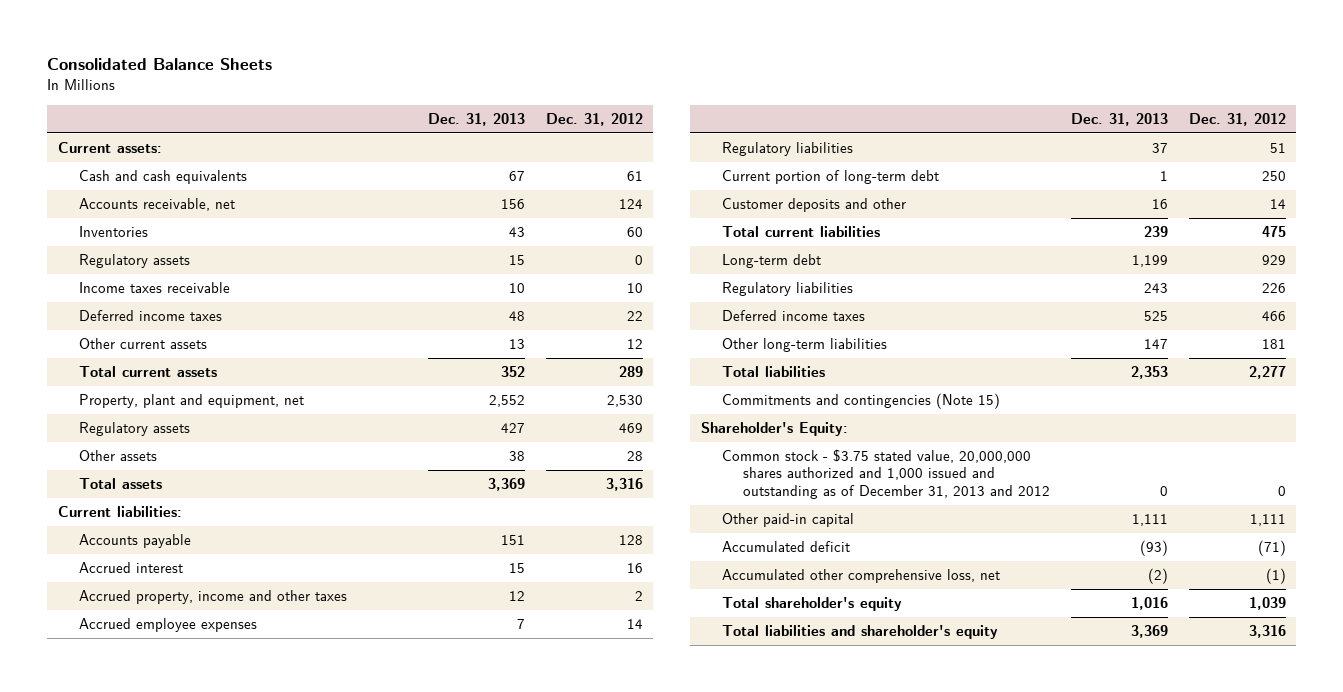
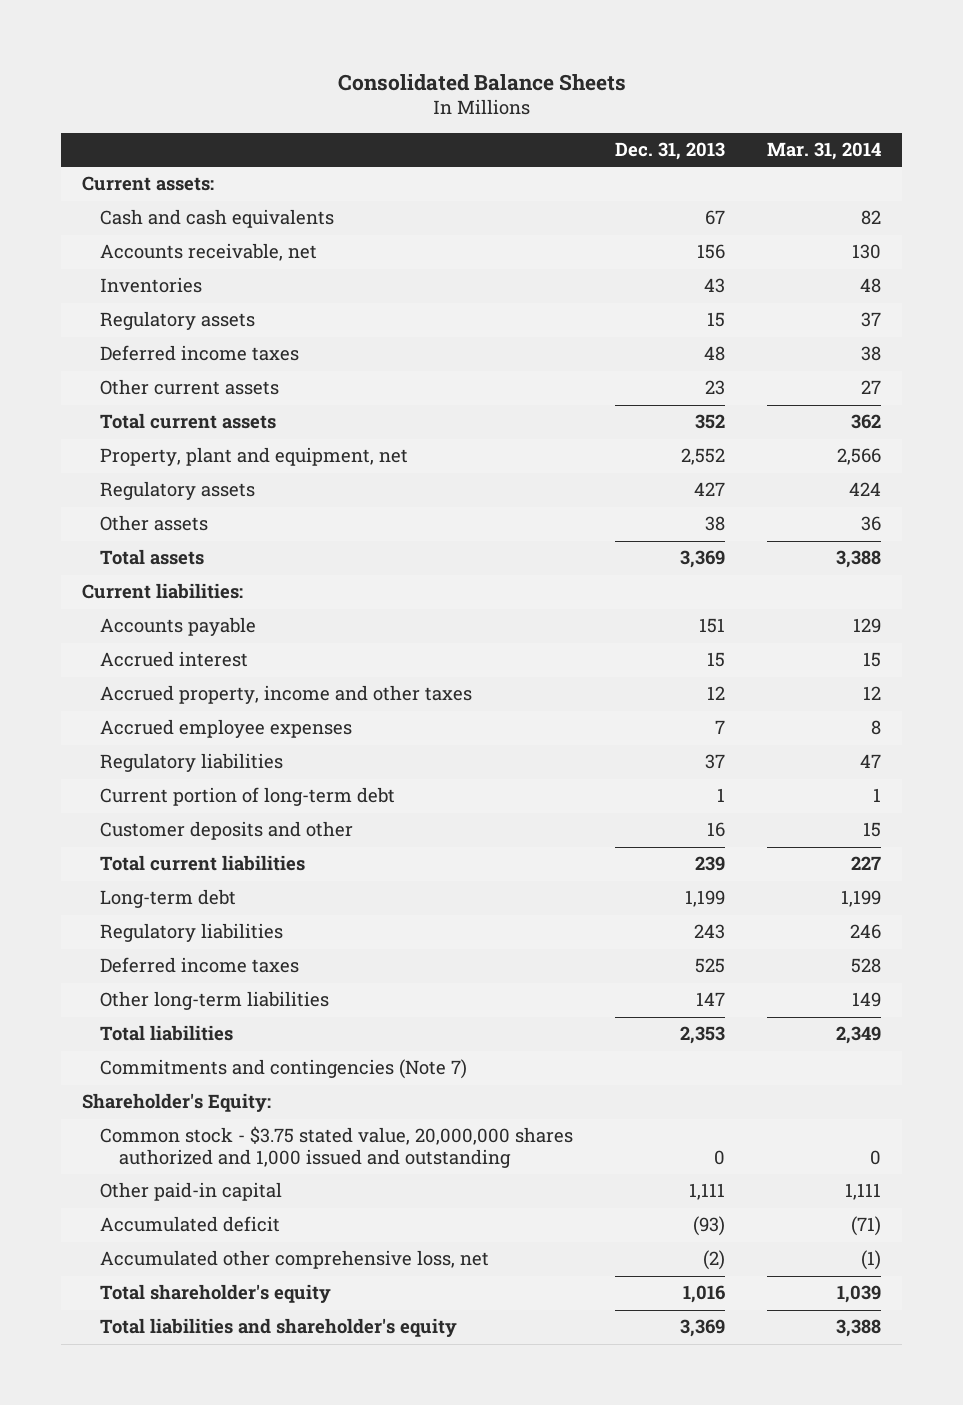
[545,113,643,127] Dec. 31, 2012 -> none
none -> [767,142,882,161] Mar. 31, 2014
[78,282,230,294] Income taxes receivable -> none
[508,339,525,350] 13 -> [705,380,726,396] 23
[721,393,1000,410] Commitments and contingencies (Note 15) -> [100,1059,468,1080] Commitments and contingencies (Note 7)
[721,449,1050,499] Common stock - $3.75 stated value, 20,000,000 shares authorized and 1,000 issued and outstanding as of December 31, 2013 and 2012 -> [100,1126,574,1169] Common stock - $3.75 stated value, 20,000,000 shares authorized and 1,000 issued and outstanding

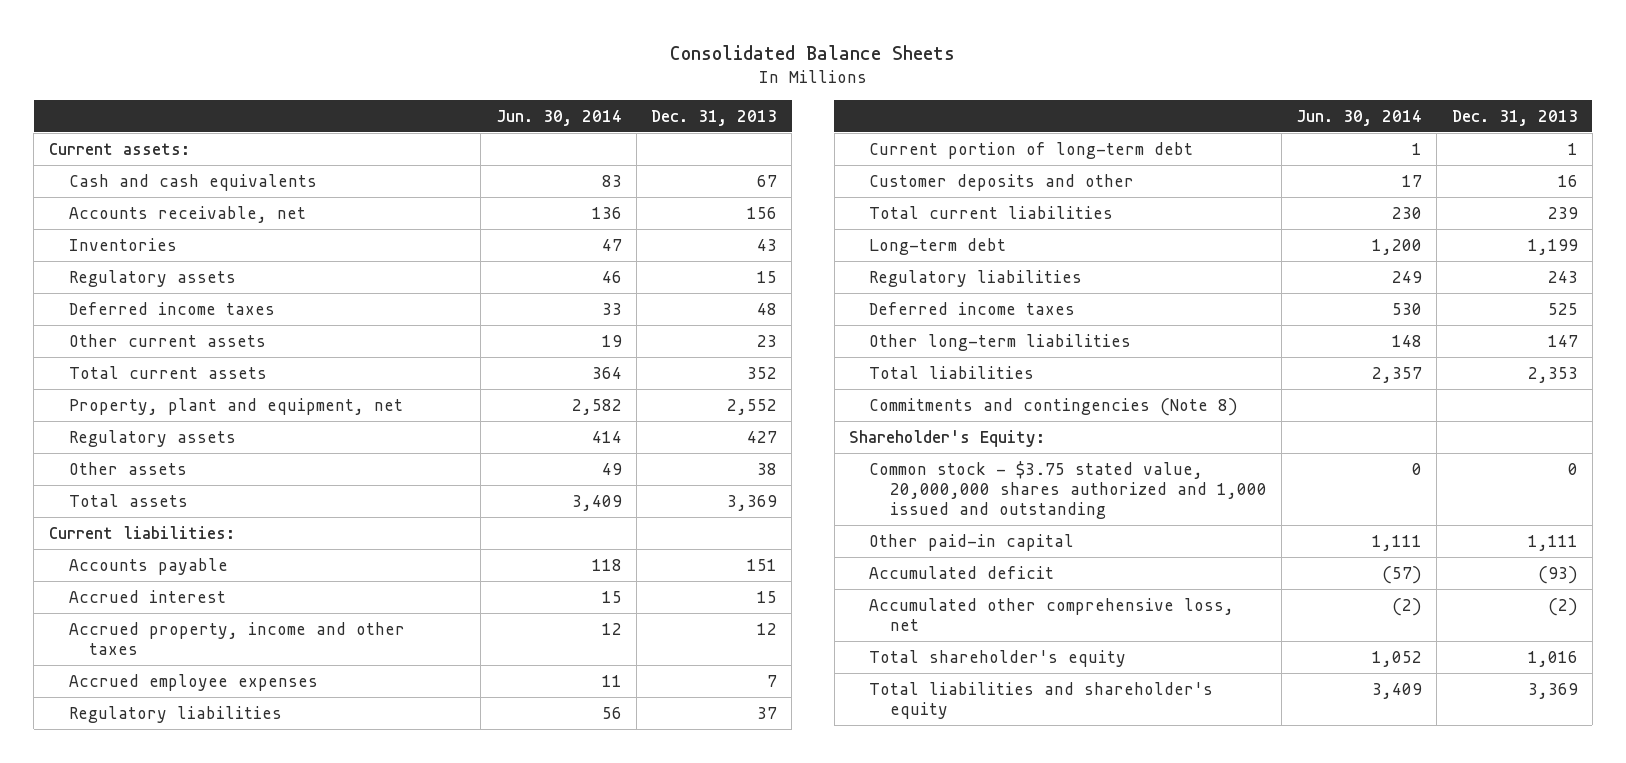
[767,142,882,161] Mar. 31, 2014 -> none
none -> [495,109,622,126] Jun. 30, 2014
[100,1059,468,1080] Commitments and contingencies (Note 7) -> [869,397,1239,416] Commitments and contingencies (Note 8)

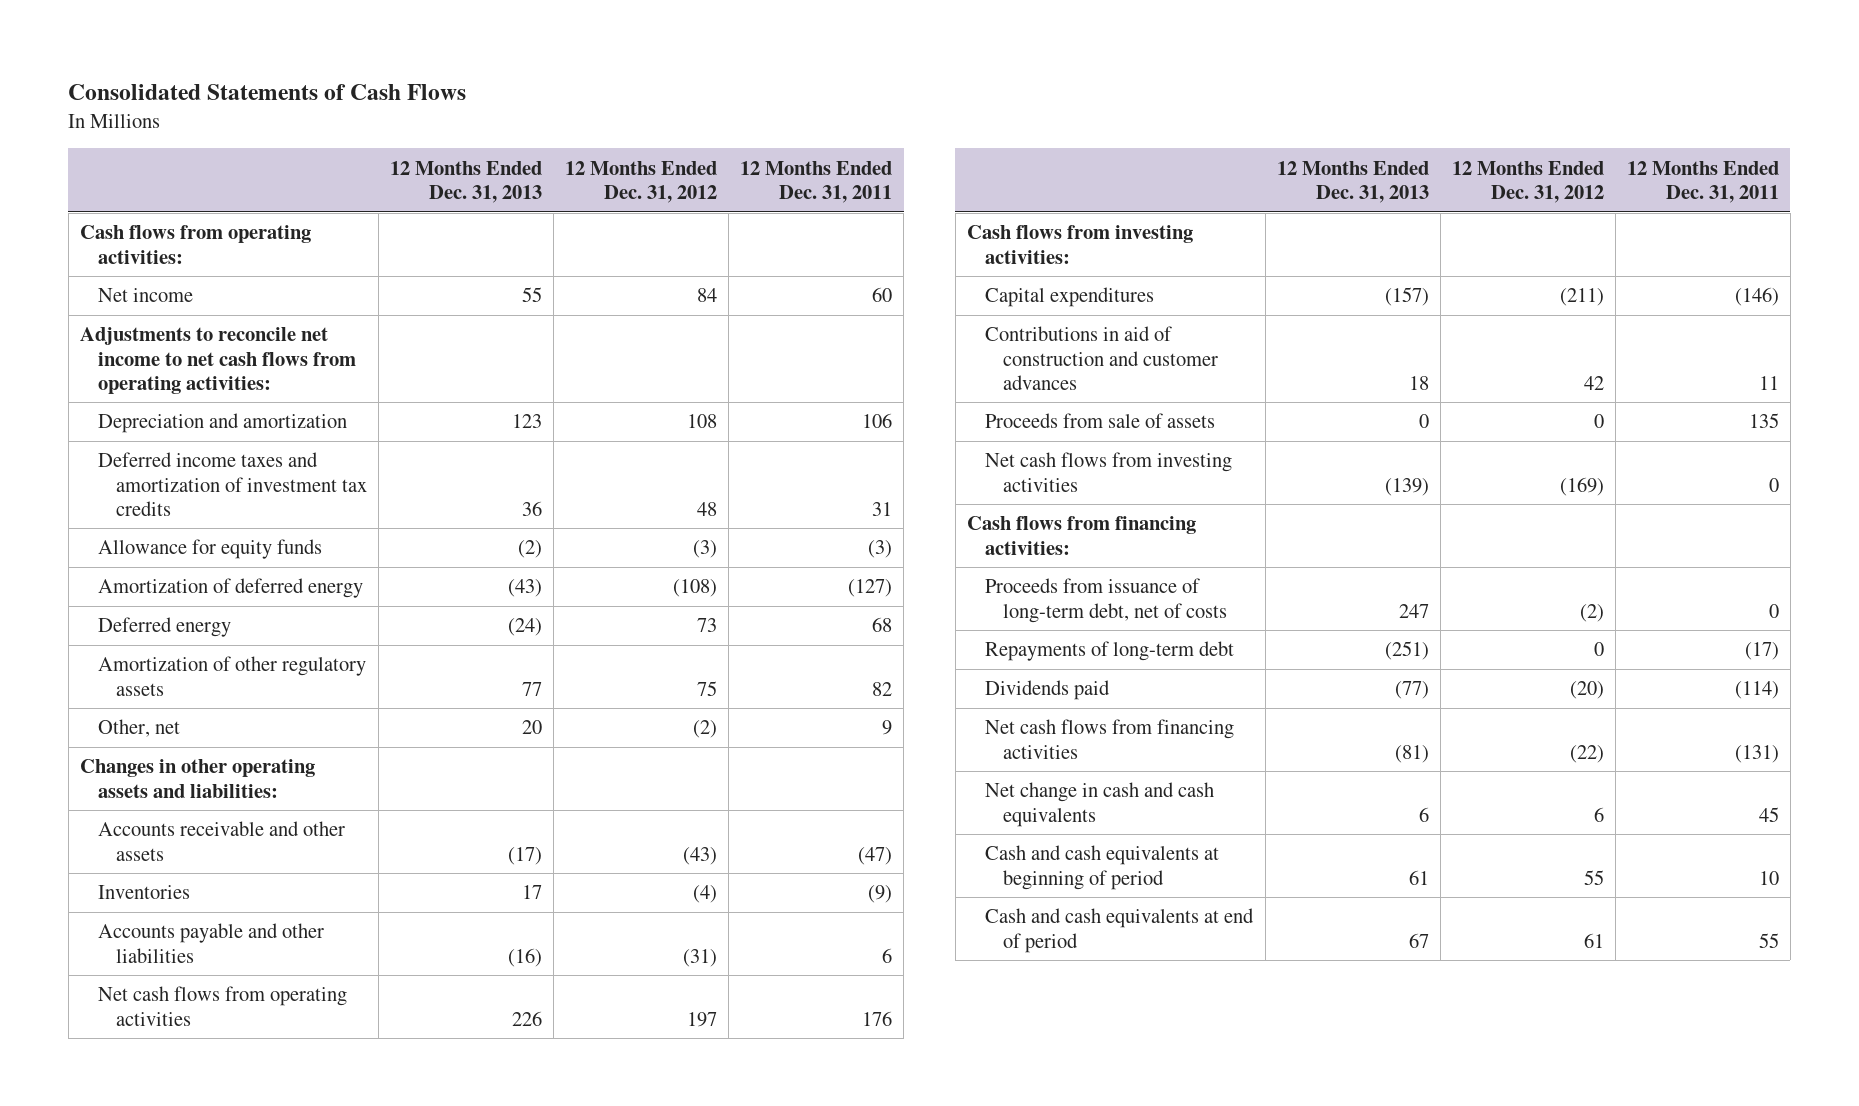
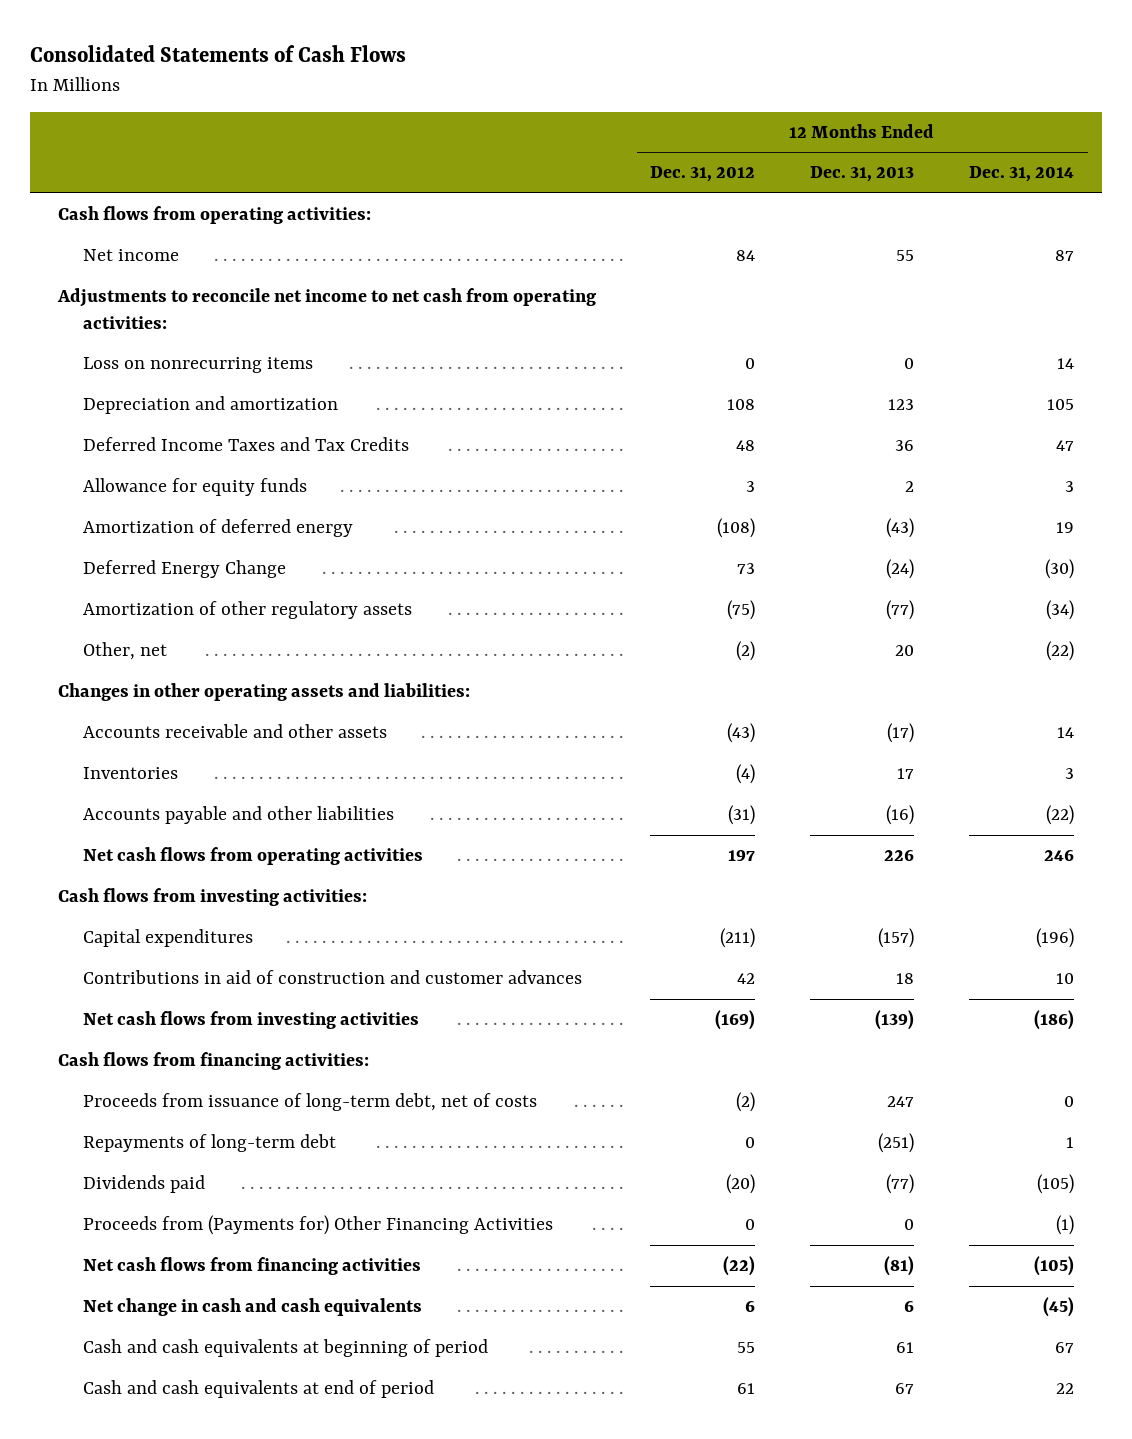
[740,160,893,203] 12 Months Ended Dec. 31, 2011 -> none
none -> [969,166,1075,183] Dec. 31, 2014
[79,327,356,394] Adjustments to reconcile net income to net cash flows from operating activities: -> [56,288,596,330] Adjustments to reconcile net income to net cash from operating activities:
none -> [82,357,313,374] Loss on nonrecurring items
[97,452,368,516] Deferred income taxes and amortization of investment tax credits -> [82,437,409,452] Deferred Income Taxes and Tax Credits
[518,540,543,559] (2) -> [905,481,915,493] 2
[693,540,718,559] (3) -> [746,481,756,493] 3
[97,617,231,638] Deferred energy -> [82,560,286,579] Deferred Energy Change
[522,681,543,696] 77 -> [886,600,915,621] (77)
[697,680,718,696] 75 -> [727,600,756,621] (75)
[984,413,1215,429] Proceeds from sale of assets -> none
none -> [82,1215,553,1236] Proceeds from (Payments for) Other Financing Activities

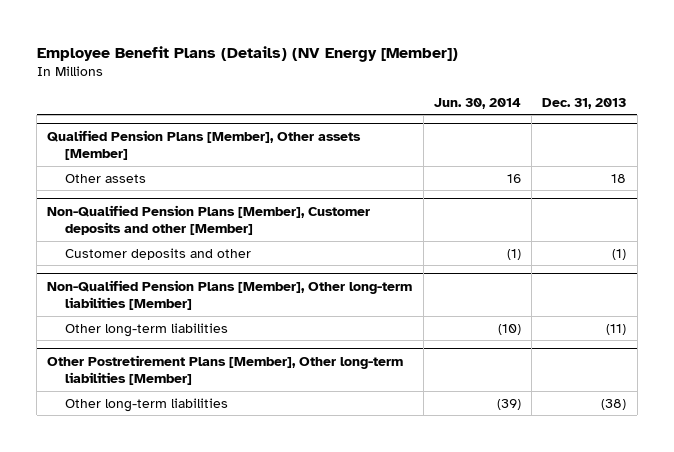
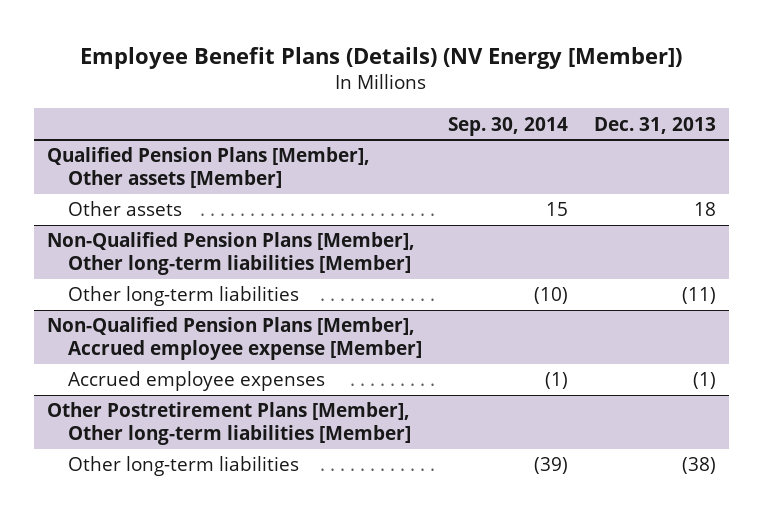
[433,97,521,109] Jun. 30, 2014 -> none
none -> [448,116,569,136] Sep. 30, 2014
[47,204,371,236] Non-Qualified Pension Plans [Member], Customer deposits and other [Member] -> none
[65,247,252,260] Customer deposits and other -> none
none -> [46,317,423,361] Non-Qualified Pension Plans [Member], Accrued employee expense [Member]
none -> [68,371,326,392] Accrued employee expenses

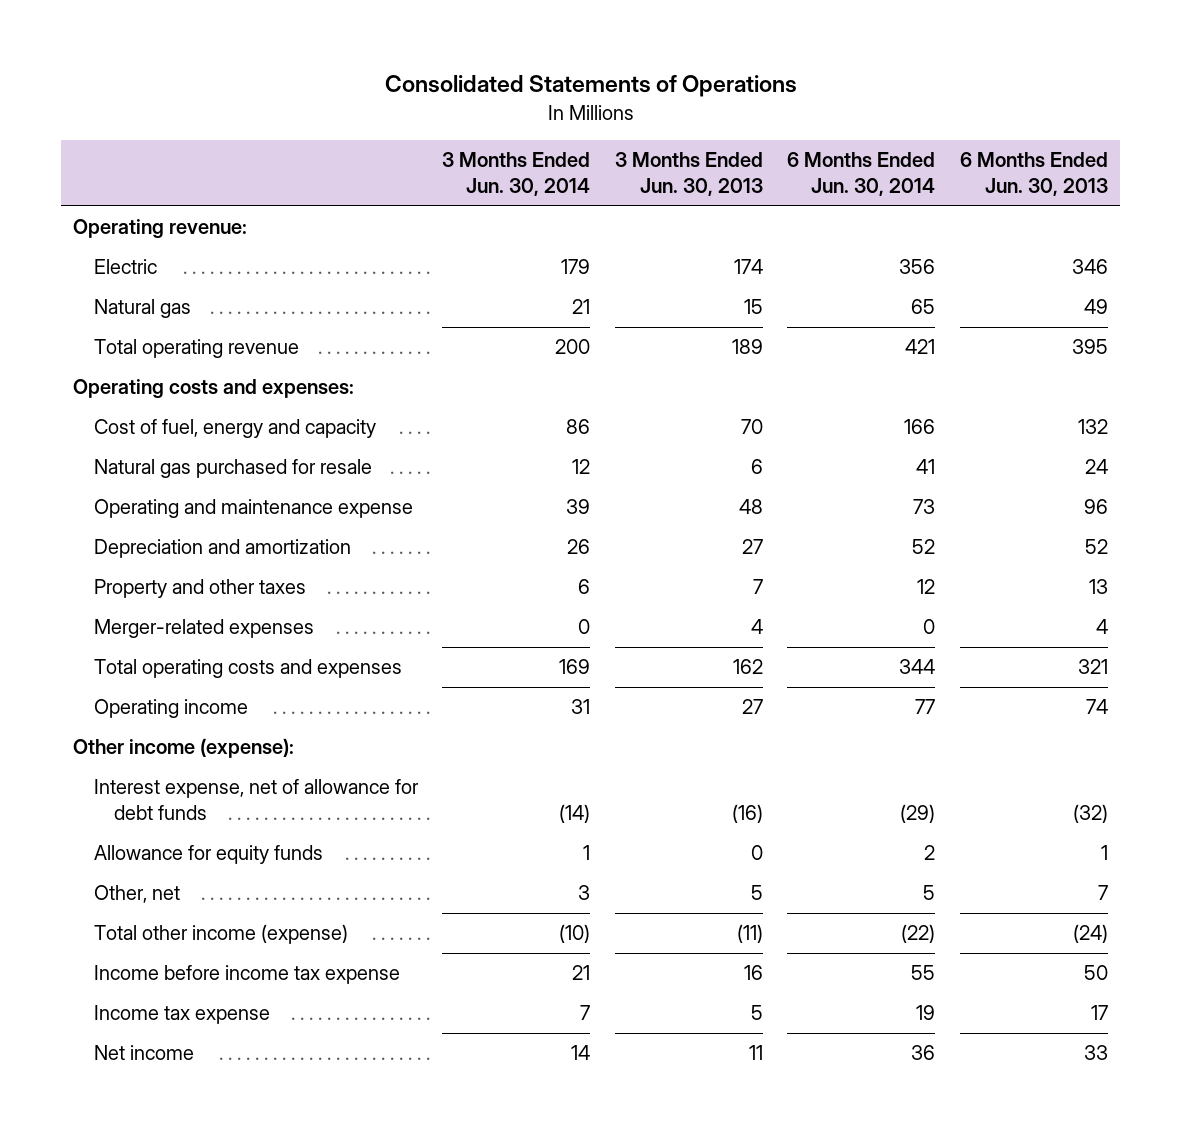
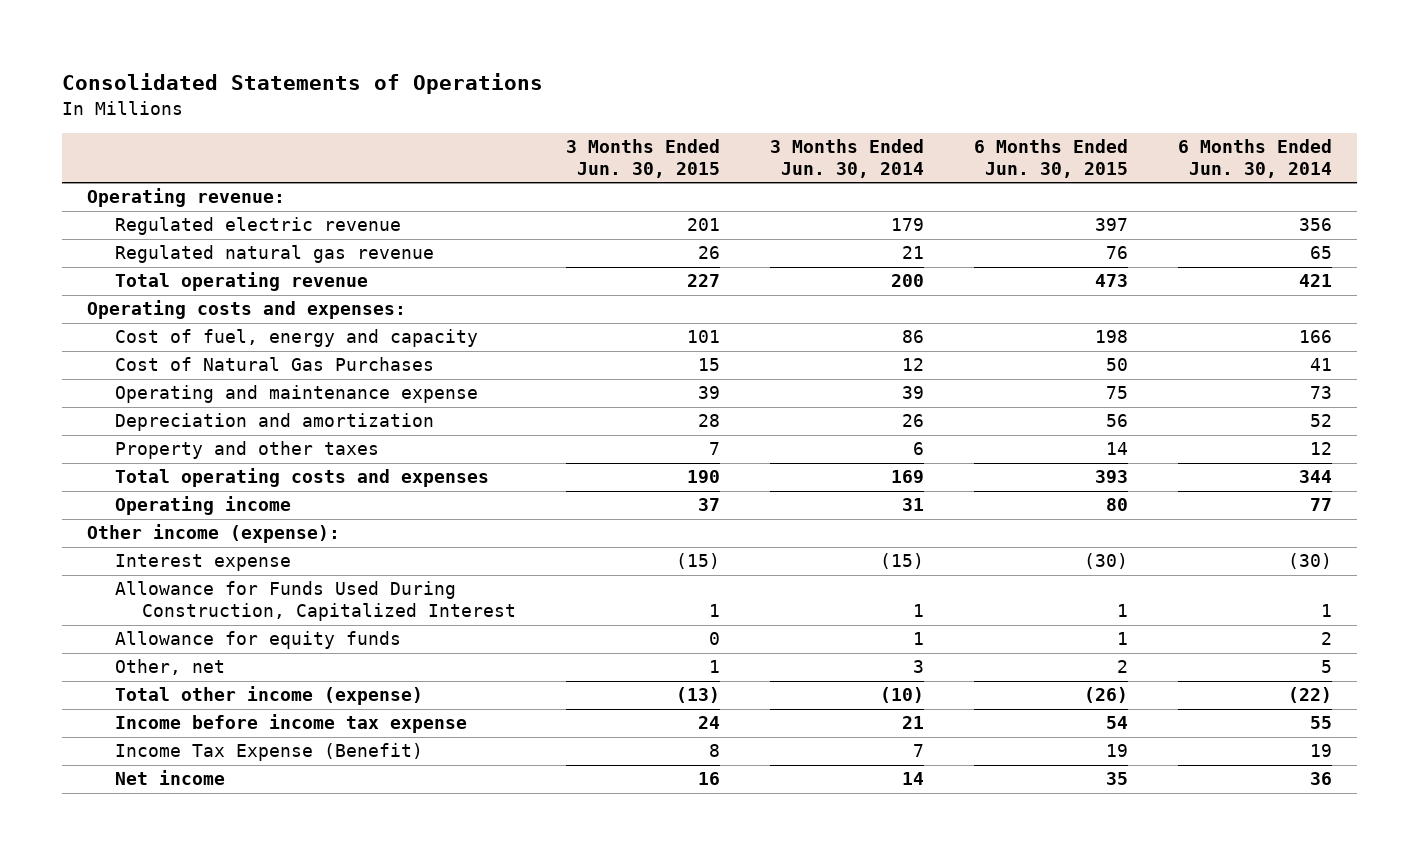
[614,152,763,197] 3 Months Ended Jun. 30, 2013 -> none
[959,152,1108,197] 6 Months Ended Jun. 30, 2013 -> none
none -> [566,139,721,179] 3 Months Ended Jun. 30, 2015
none -> [974,139,1129,179] 6 Months Ended Jun. 30, 2015
[93,259,157,275] Electric -> [114,217,401,236] Regulated electric revenue
[93,299,191,319] Natural gas -> [114,245,434,264] Regulated natural gas revenue
[93,459,372,479] Natural gas purchased for resale -> [114,357,434,372] Cost of Natural Gas Purchases
[93,619,314,639] Merger-related expenses -> none
[93,779,419,821] Interest expense, net of allowance for debt funds -> [114,554,291,572] Interest expense
[559,804,591,824] (14) -> [880,553,925,570] (15)
[900,804,936,824] (29) -> [1288,553,1333,570] (30)
none -> [114,581,517,622] Allowance for Funds Used During Construction, Capitalized Interest
[93,1005,270,1025] Income tax expense -> [114,743,423,762] Income Tax Expense (Benefit)

